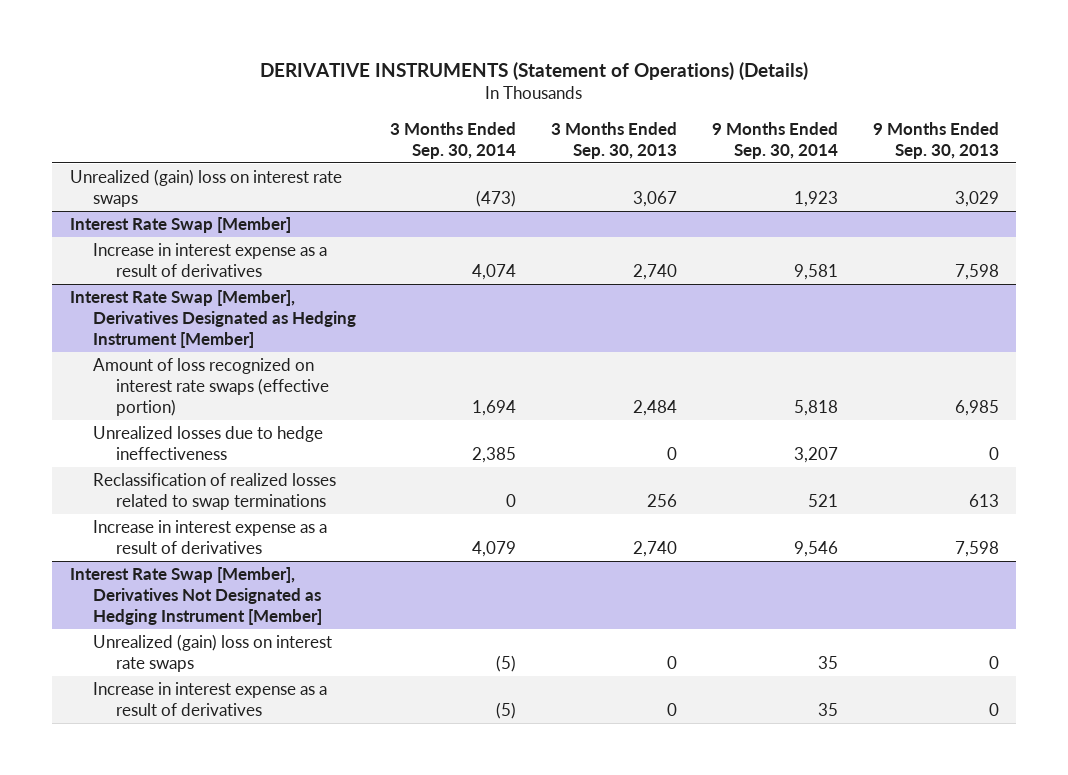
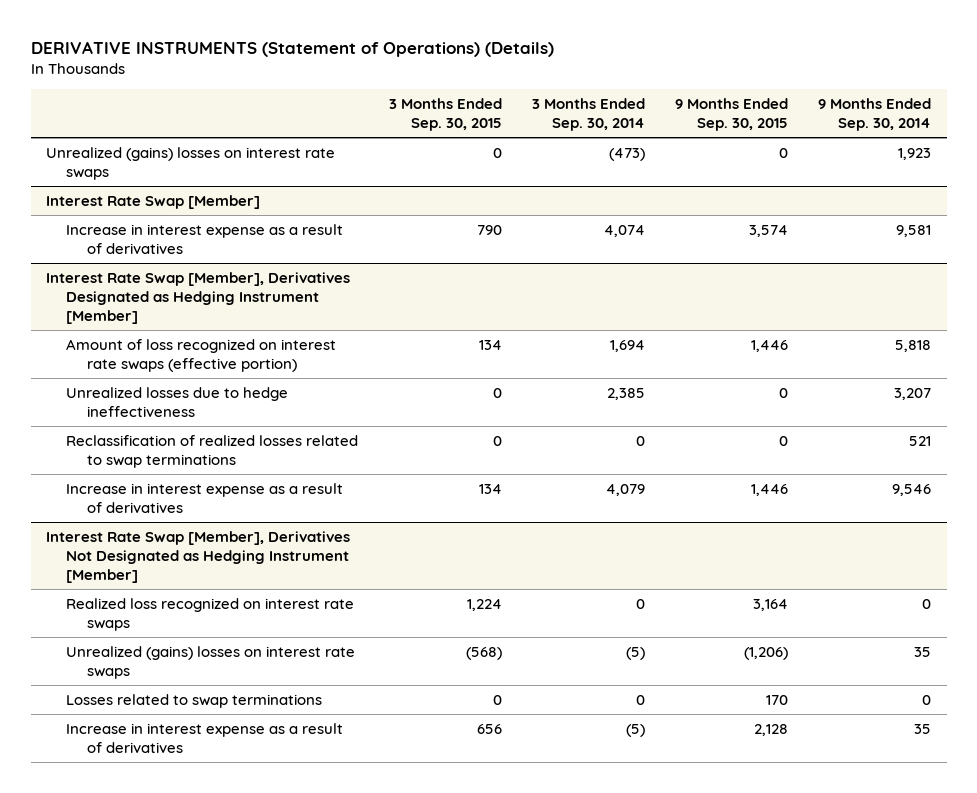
[551,121,678,159] 3 Months Ended Sep. 30, 2013 -> none
[872,121,999,159] 9 Months Ended Sep. 30, 2013 -> none
none -> [388,97,502,131] 3 Months Ended Sep. 30, 2015
none -> [675,97,789,131] 9 Months Ended Sep. 30, 2015
[69,169,342,207] Unrealized (gain) loss on interest rate swaps -> [46,146,336,181] Unrealized (gains) losses on interest rate swaps
none -> [66,597,355,632] Realized loss recognized on interest rate swaps
[92,634,332,672] Unrealized (gain) loss on interest rate swaps -> [66,645,356,680] Unrealized (gains) losses on interest rate swaps
none -> [66,693,323,708] Losses related to swap terminations

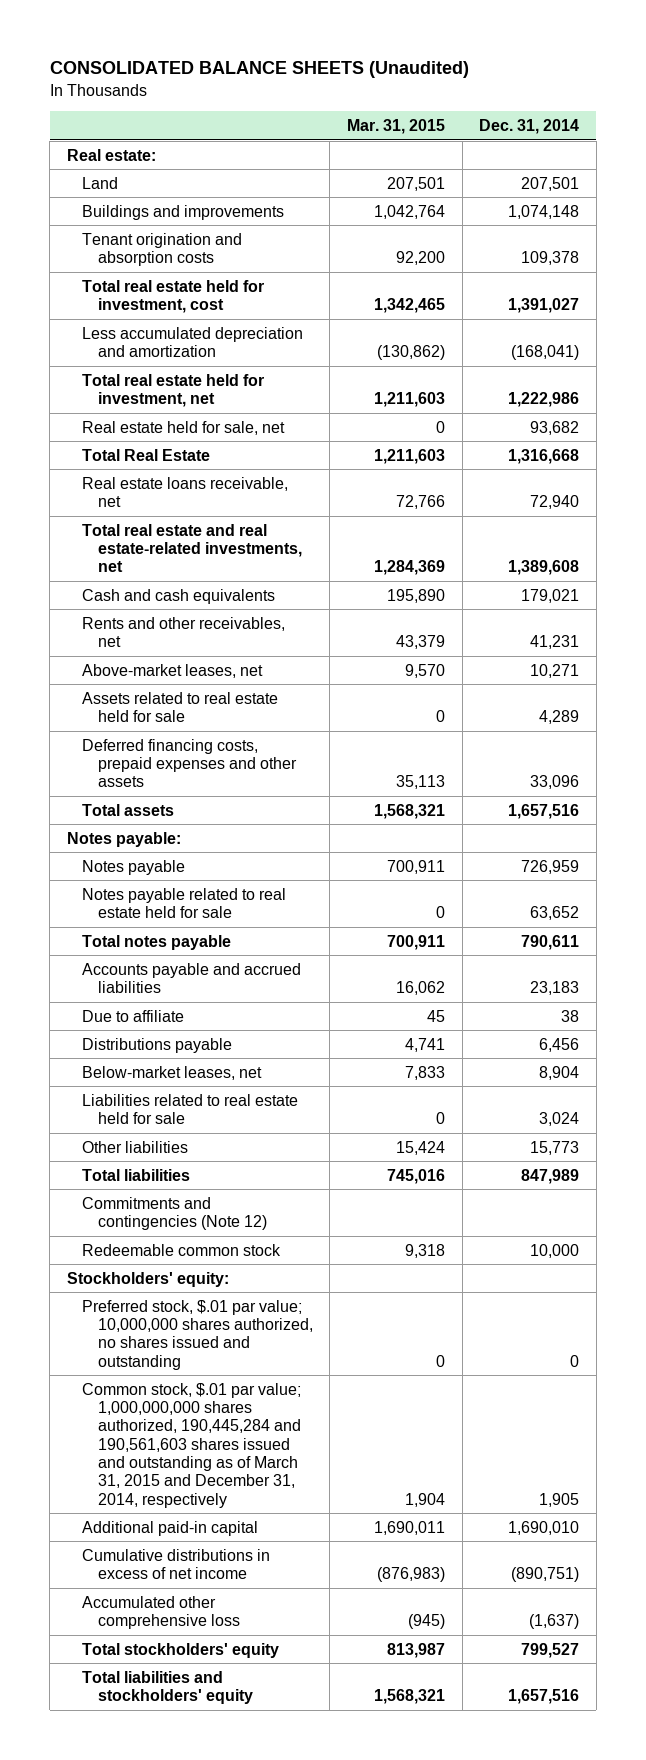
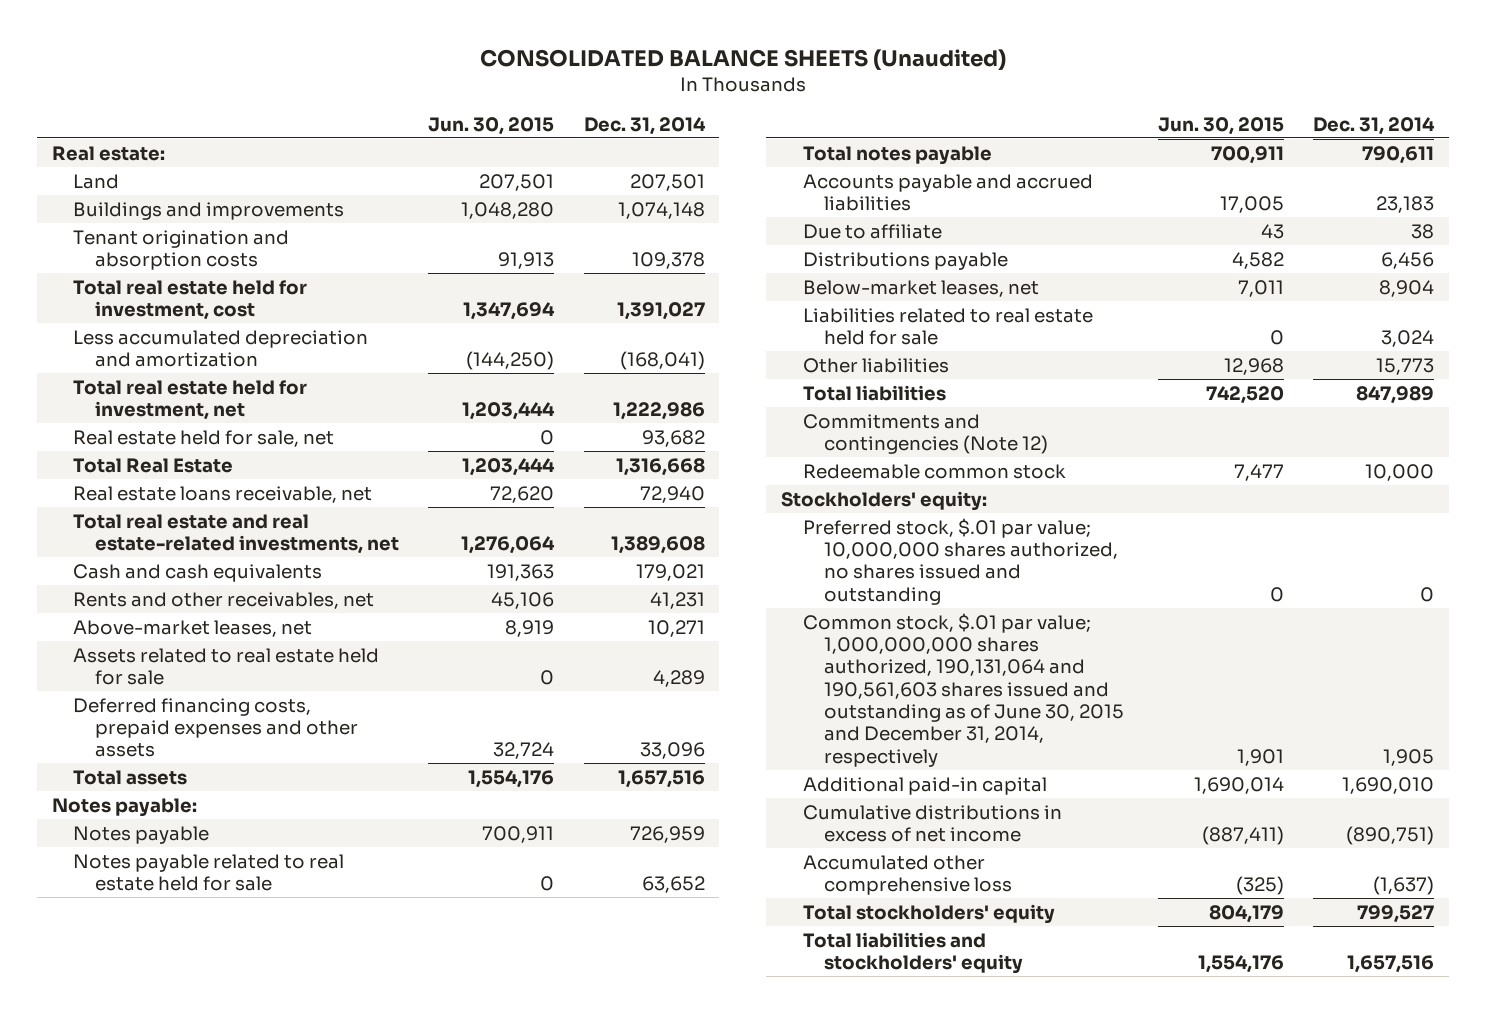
[346,119,445,135] Mar. 31, 2015 -> none
none -> [428,116,555,135] Jun. 30, 2015
[82,1382,302,1508] Common stock, $.01 par value; 1,000,000,000 shares authorized, 190,445,284 and 190,561,603 shares issued and outstanding as of March 31, 2015 and December 31, 2014, respectively -> [802,612,1125,767] Common stock, $.01 par value; 1,000,000,000 shares authorized, 190,131,064 and 190,561,603 shares issued and outstanding as of June 30, 2015 and December 31, 2014, respectively

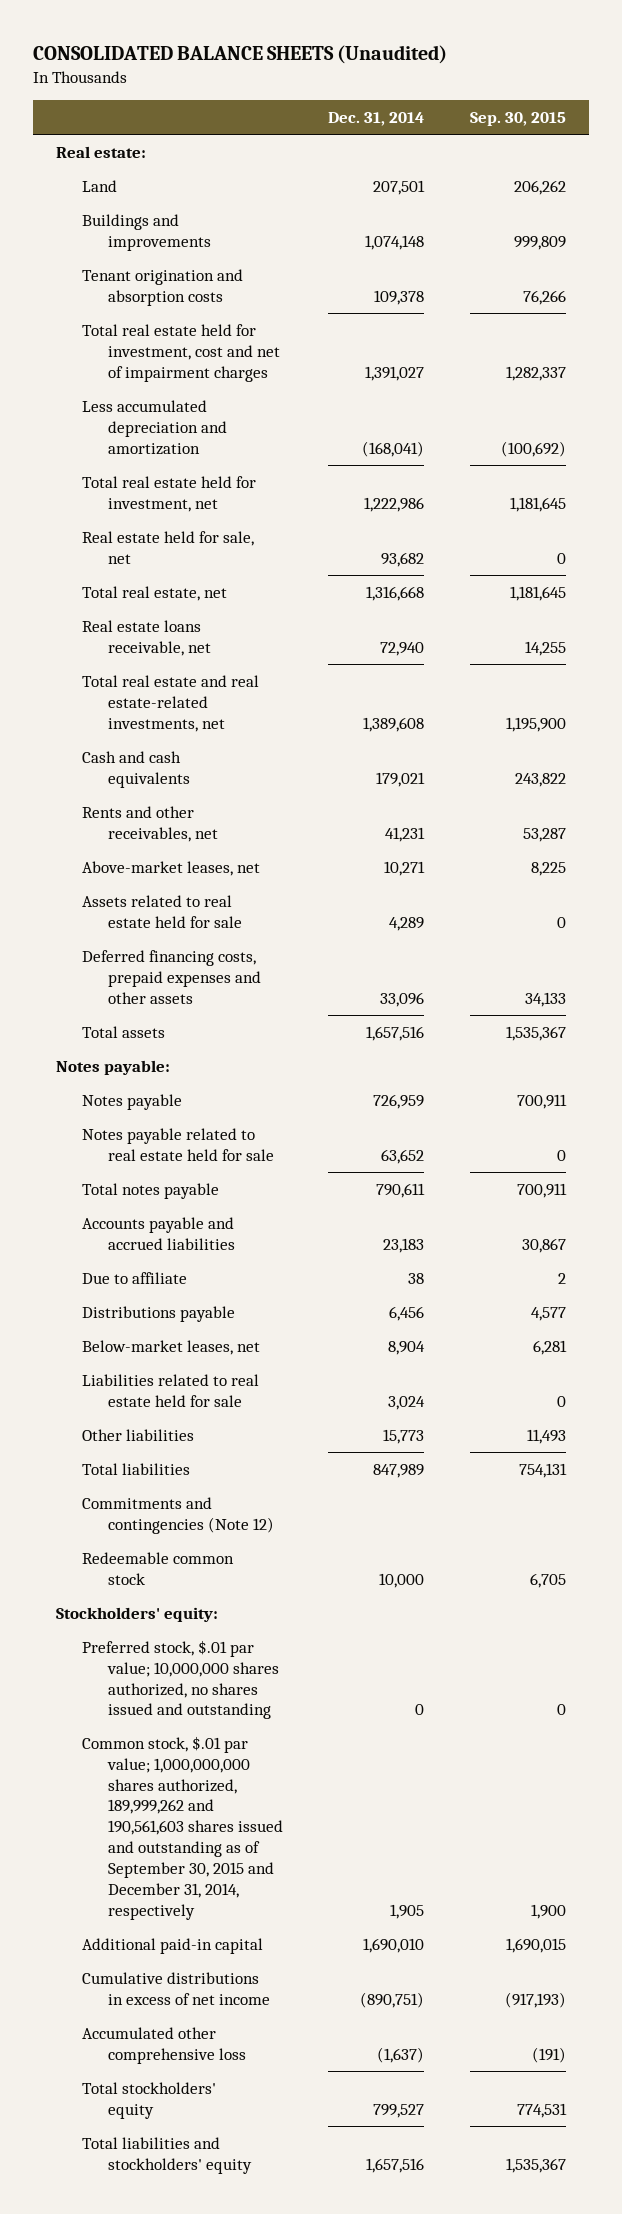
[428,116,555,135] Jun. 30, 2015 -> none
none -> [469,112,566,127] Sep. 30, 2015
[73,279,308,320] Total real estate held for investment, cost -> [81,323,280,382] Total real estate held for investment, cost and net of impairment charges
[73,457,234,473] Total Real Estate -> [81,585,227,601] Total real estate, net
[802,612,1125,767] Common stock, $.01 par value; 1,000,000,000 shares authorized, 190,131,064 and 190,561,603 shares issued and outstanding as of June 30, 2015 and December 31, 2014, respectively -> [81,1735,283,1920] Common stock, $.01 par value; 1,000,000,000 shares authorized, 189,999,262 and 190,561,603 shares issued and outstanding as of September 30, 2015 and December 31, 2014, respectively

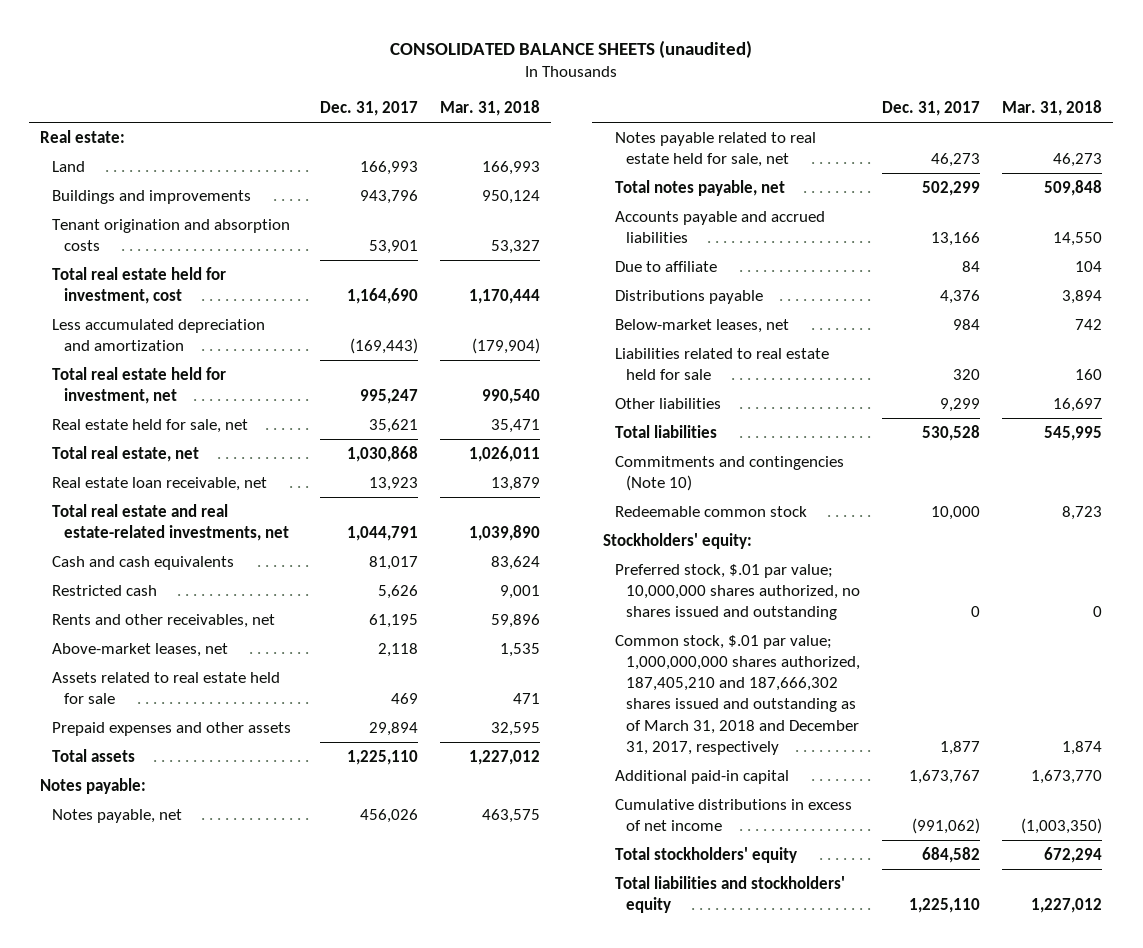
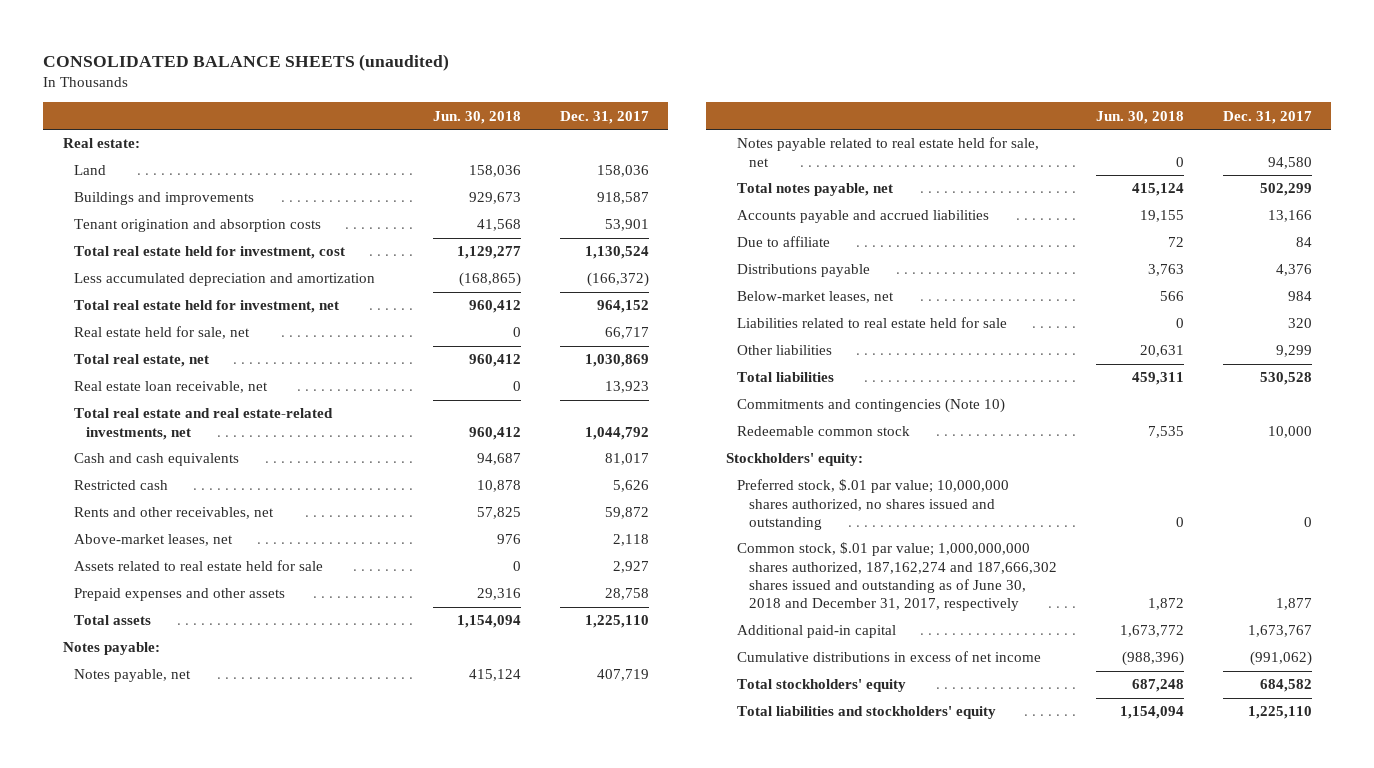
[439,100,540,117] Mar. 31, 2018 -> none
none -> [432,110,521,124] Jun. 30, 2018
[359,160,418,175] 166,993 -> [596,165,649,178] 158,036
[359,189,418,204] 943,796 -> [596,192,649,205] 918,587
[346,287,418,304] 1,164,690 -> [584,246,649,260] 1,130,524
[349,337,418,354] (169,443) -> [586,272,649,288] (166,372)
[359,388,418,404] 995,247 -> [596,300,649,314] 964,152
[368,418,418,433] 35,621 -> [604,327,649,340] 66,717
[346,445,418,462] 1,030,868 -> [584,354,649,368] 1,030,869
[346,525,418,541] 1,044,791 -> [584,426,649,440] 1,044,792
[368,613,418,628] 61,195 -> [604,507,649,520] 59,872
[390,692,418,704] 469 -> [612,561,649,574] 2,927
[368,721,418,736] 29,894 -> [604,588,649,601] 28,758
[359,808,418,823] 456,026 -> [596,669,649,682] 407,719
[931,152,981,167] 46,273 -> [1267,156,1312,169] 94,580
[614,634,861,755] Common stock, $.01 par value; 1,000,000,000 shares authorized, 187,405,210 and 187,666,302 shares issued and outstanding as of March 31, 2018 and December 31, 2017, respectively -> [737,542,1057,611] Common stock, $.01 par value; 1,000,000,000 shares authorized, 187,162,274 and 187,666,302 shares issued and outstanding as of June 30, 2018 and December 31, 2017, respectively

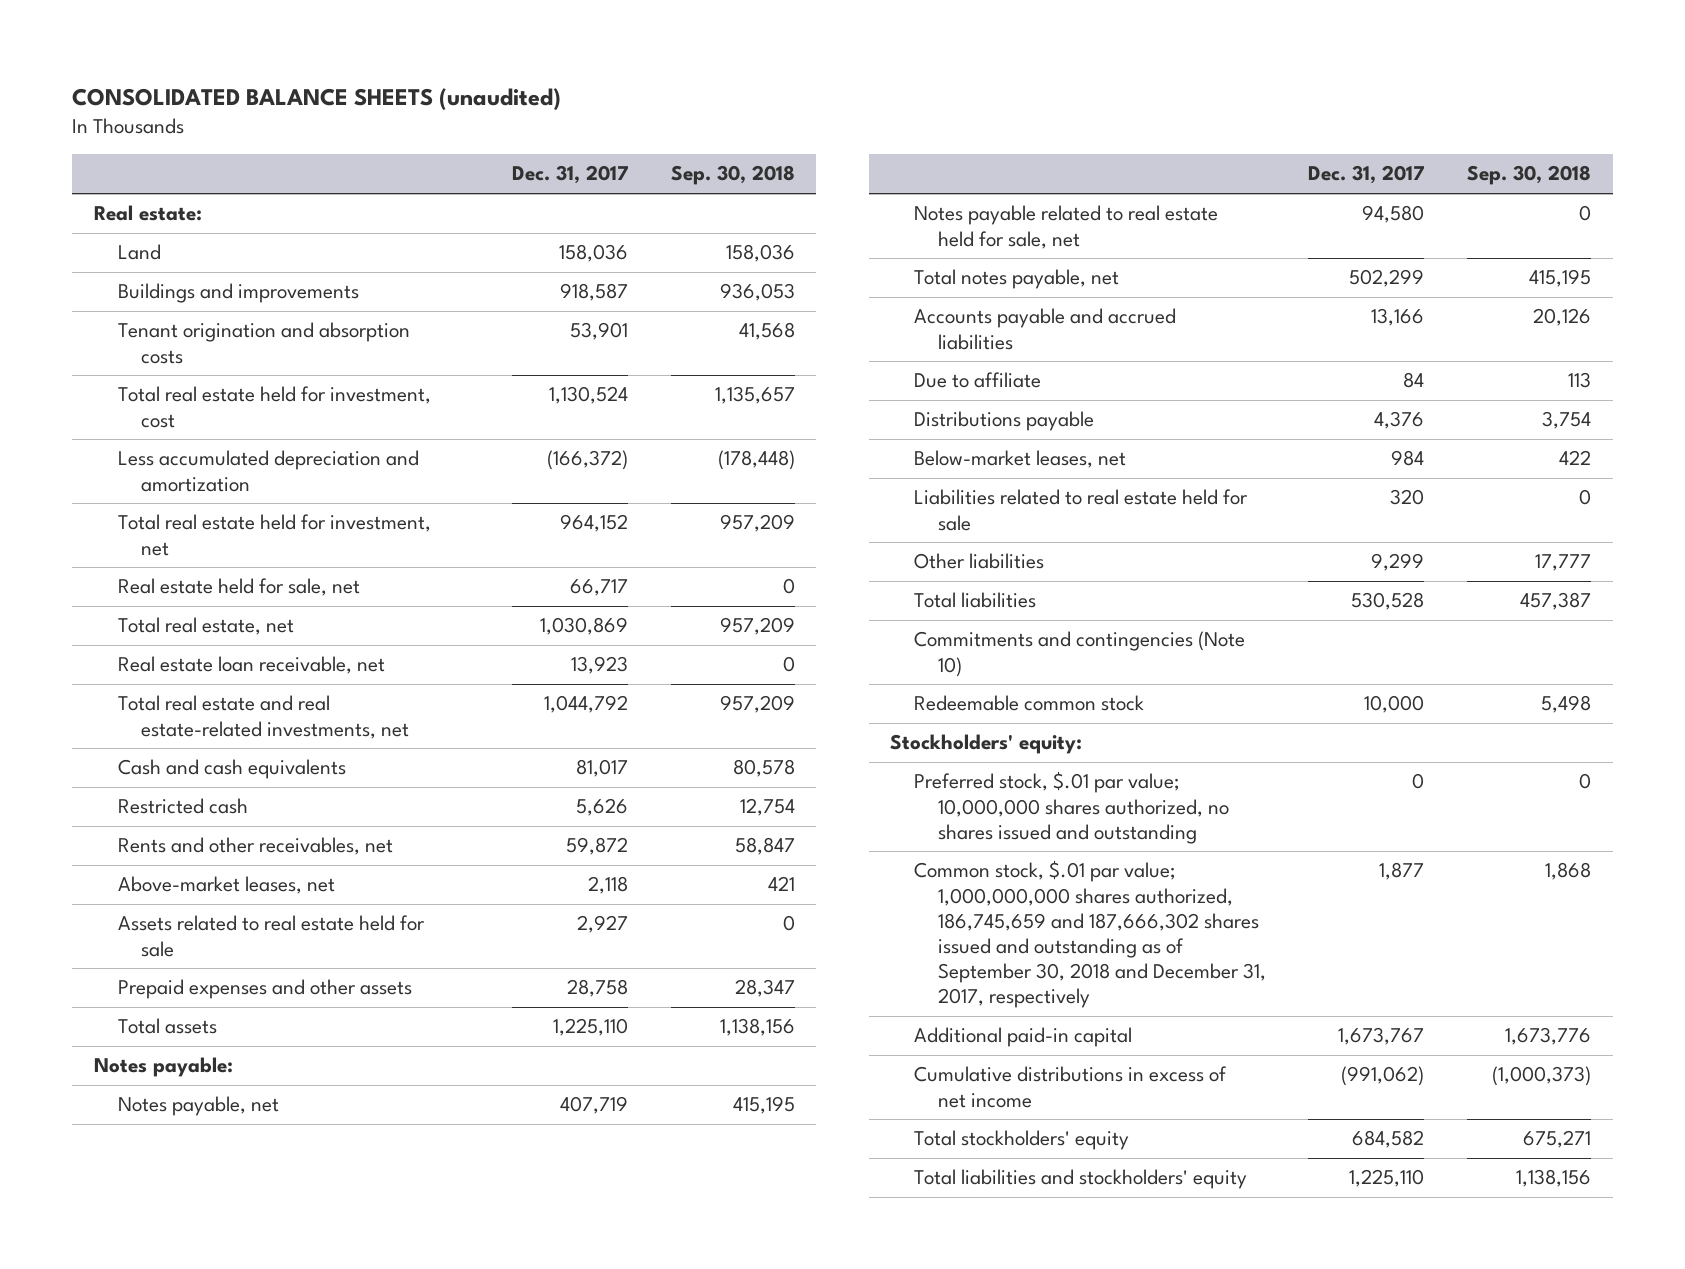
[432,110,521,124] Jun. 30, 2018 -> none
none -> [671,165,796,186] Sep. 30, 2018
[737,542,1057,611] Common stock, $.01 par value; 1,000,000,000 shares authorized, 187,162,274 and 187,666,302 shares issued and outstanding as of June 30, 2018 and December 31, 2017, respectively -> [913,860,1266,1009] Common stock, $.01 par value; 1,000,000,000 shares authorized, 186,745,659 and 187,666,302 shares issued and outstanding as of September 30, 2018 and December 31, 2017, respectively

